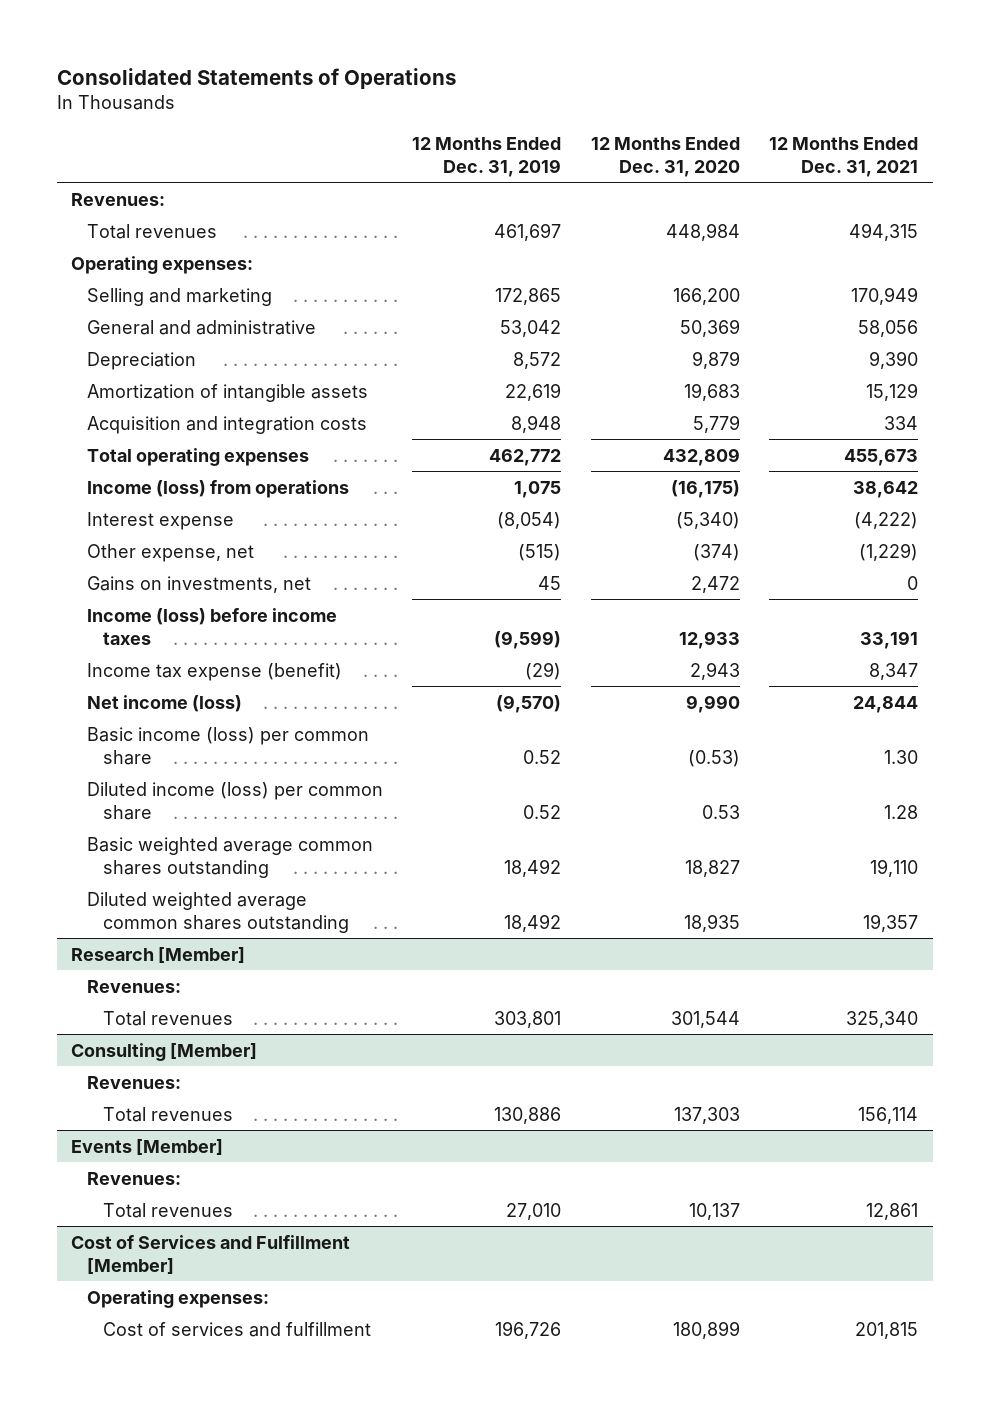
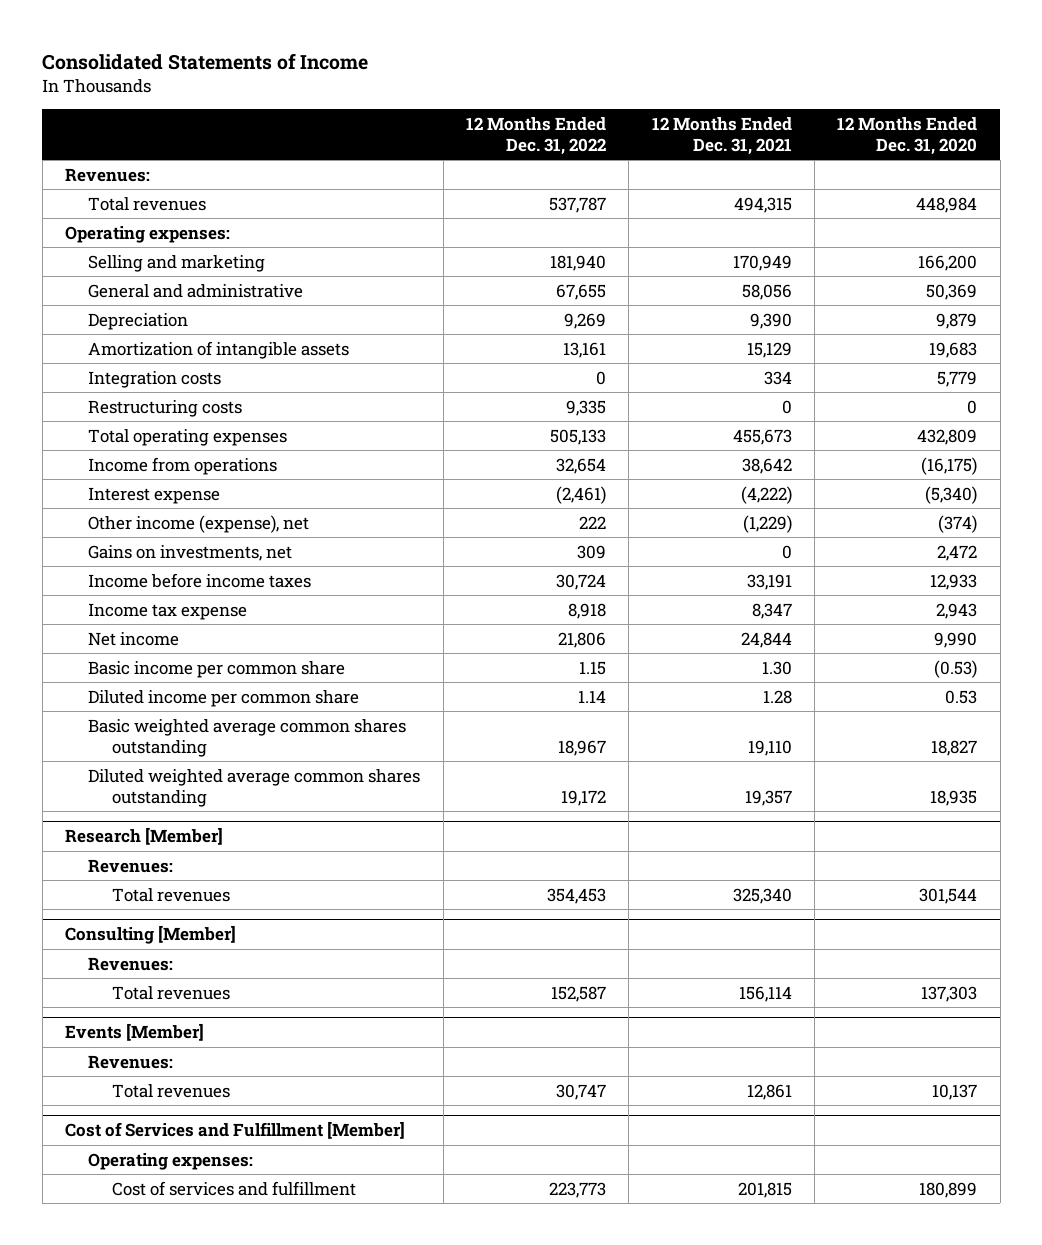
[56,67,456,89] Consolidated Statements of Operations -> [42,52,369,70] Consolidated Statements of Income
[412,136,562,177] 12 Months Ended Dec. 31, 2019 -> none
none -> [466,116,607,155] 12 Months Ended Dec. 31, 2022
[87,415,368,434] Acquisition and integration costs -> [88,370,222,388] Integration costs
none -> [88,399,243,417] Restructuring costs
[87,479,350,498] Income (loss) from operations -> [88,456,278,475] Income from operations
[87,543,255,562] Other expense, net -> [88,514,310,533] Other income (expense), net
[87,607,338,645] Income (loss) before income taxes -> [88,572,312,588] Income before income taxes
[87,662,343,681] Income tax expense (benefit) -> [88,602,248,620] Income tax expense
[87,694,243,712] Net income (loss) -> [88,631,180,646] Net income
[87,726,370,765] Basic income (loss) per common share -> [88,660,346,678] Basic income per common share
[87,781,384,820] Diluted income (loss) per common share -> [88,689,360,707] Diluted income per common share

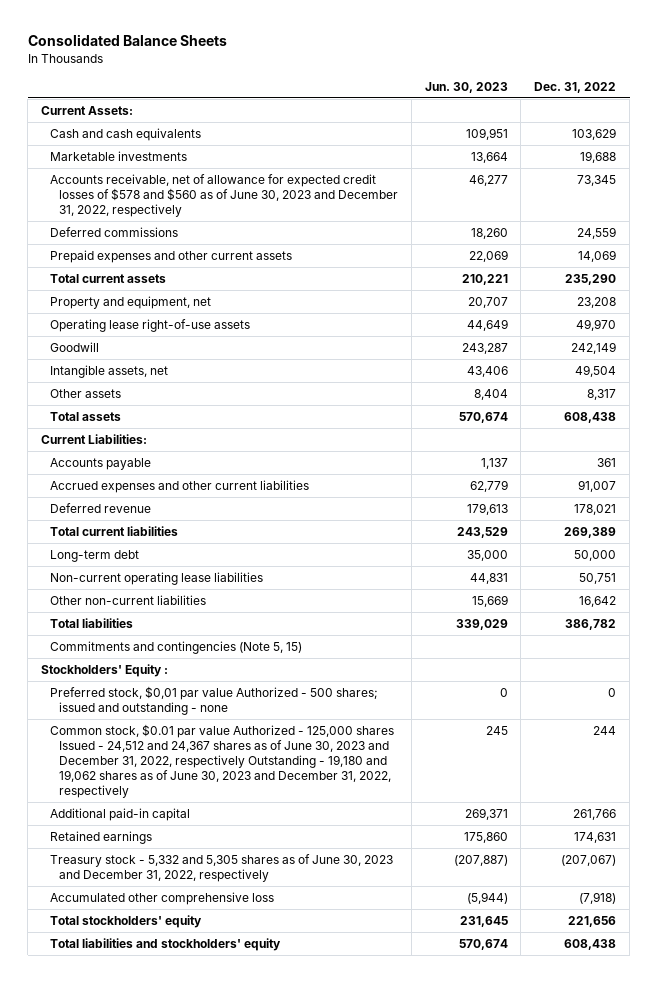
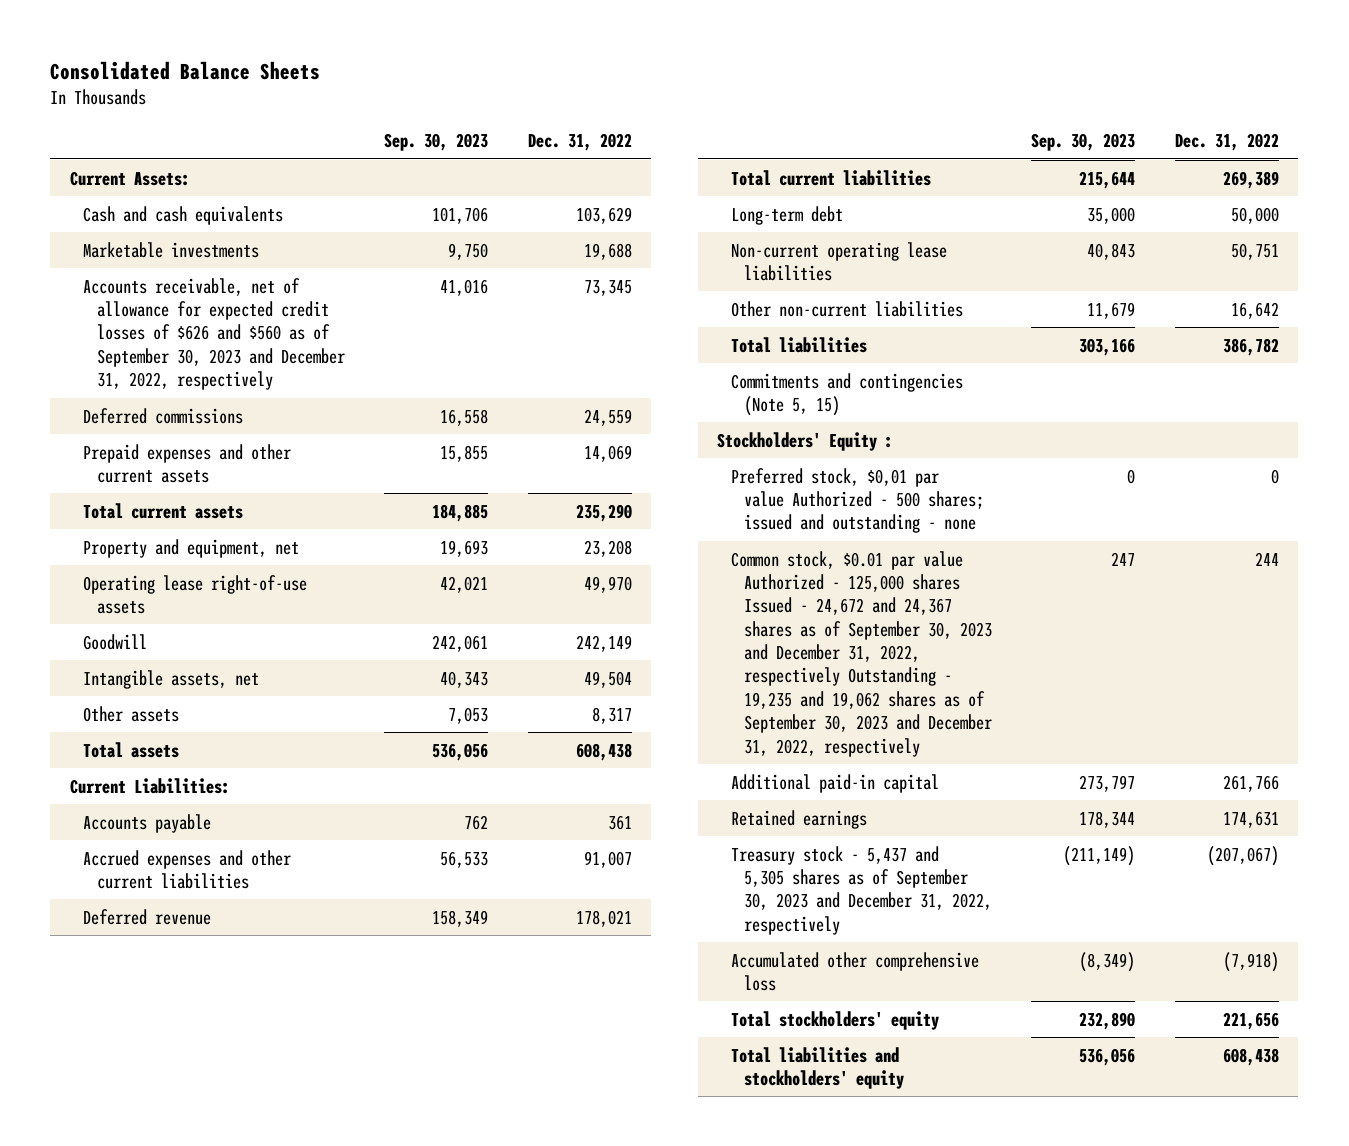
[424,81,508,93] Jun. 30, 2023 -> none
none -> [384,133,489,152] Sep. 30, 2023
[49,173,398,217] Accounts receivable, net of allowance for expected credit losses of $578 and $560 as of June 30, 2023 and December 31, 2022, respectively -> [83,277,345,391] Accounts receivable, net of allowance for expected credit losses of $626 and $560 as of September 30, 2023 and December 31, 2022, respectively
[49,723,394,798] Common stock, $0.01 par value Authorized - 125,000 shares Issued - 24,512 and 24,367 shares as of June 30, 2023 and December 31, 2022, respectively Outstanding - 19,180 and 19,062 shares as of June 30, 2023 and December 31, 2022, respectively -> [730,550,992,757] Common stock, $0.01 par value Authorized - 125,000 shares Issued - 24,672 and 24,367 shares as of September 30, 2023 and December 31, 2022, respectively Outstanding - 19,235 and 19,062 shares as of September 30, 2023 and December 31, 2022, respectively
[49,853,393,882] Treasury stock - 5,332 and 5,305 shares as of June 30, 2023 and December 31, 2022, respectively -> [730,845,992,935] Treasury stock - 5,437 and 5,305 shares as of September 30, 2023 and December 31, 2022, respectively

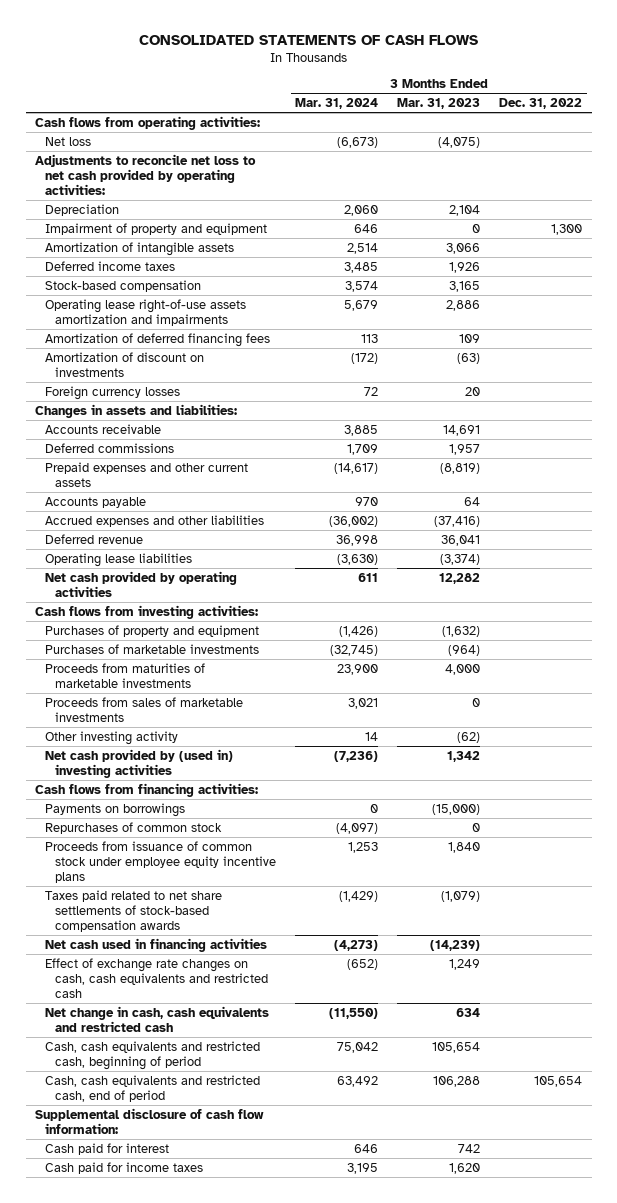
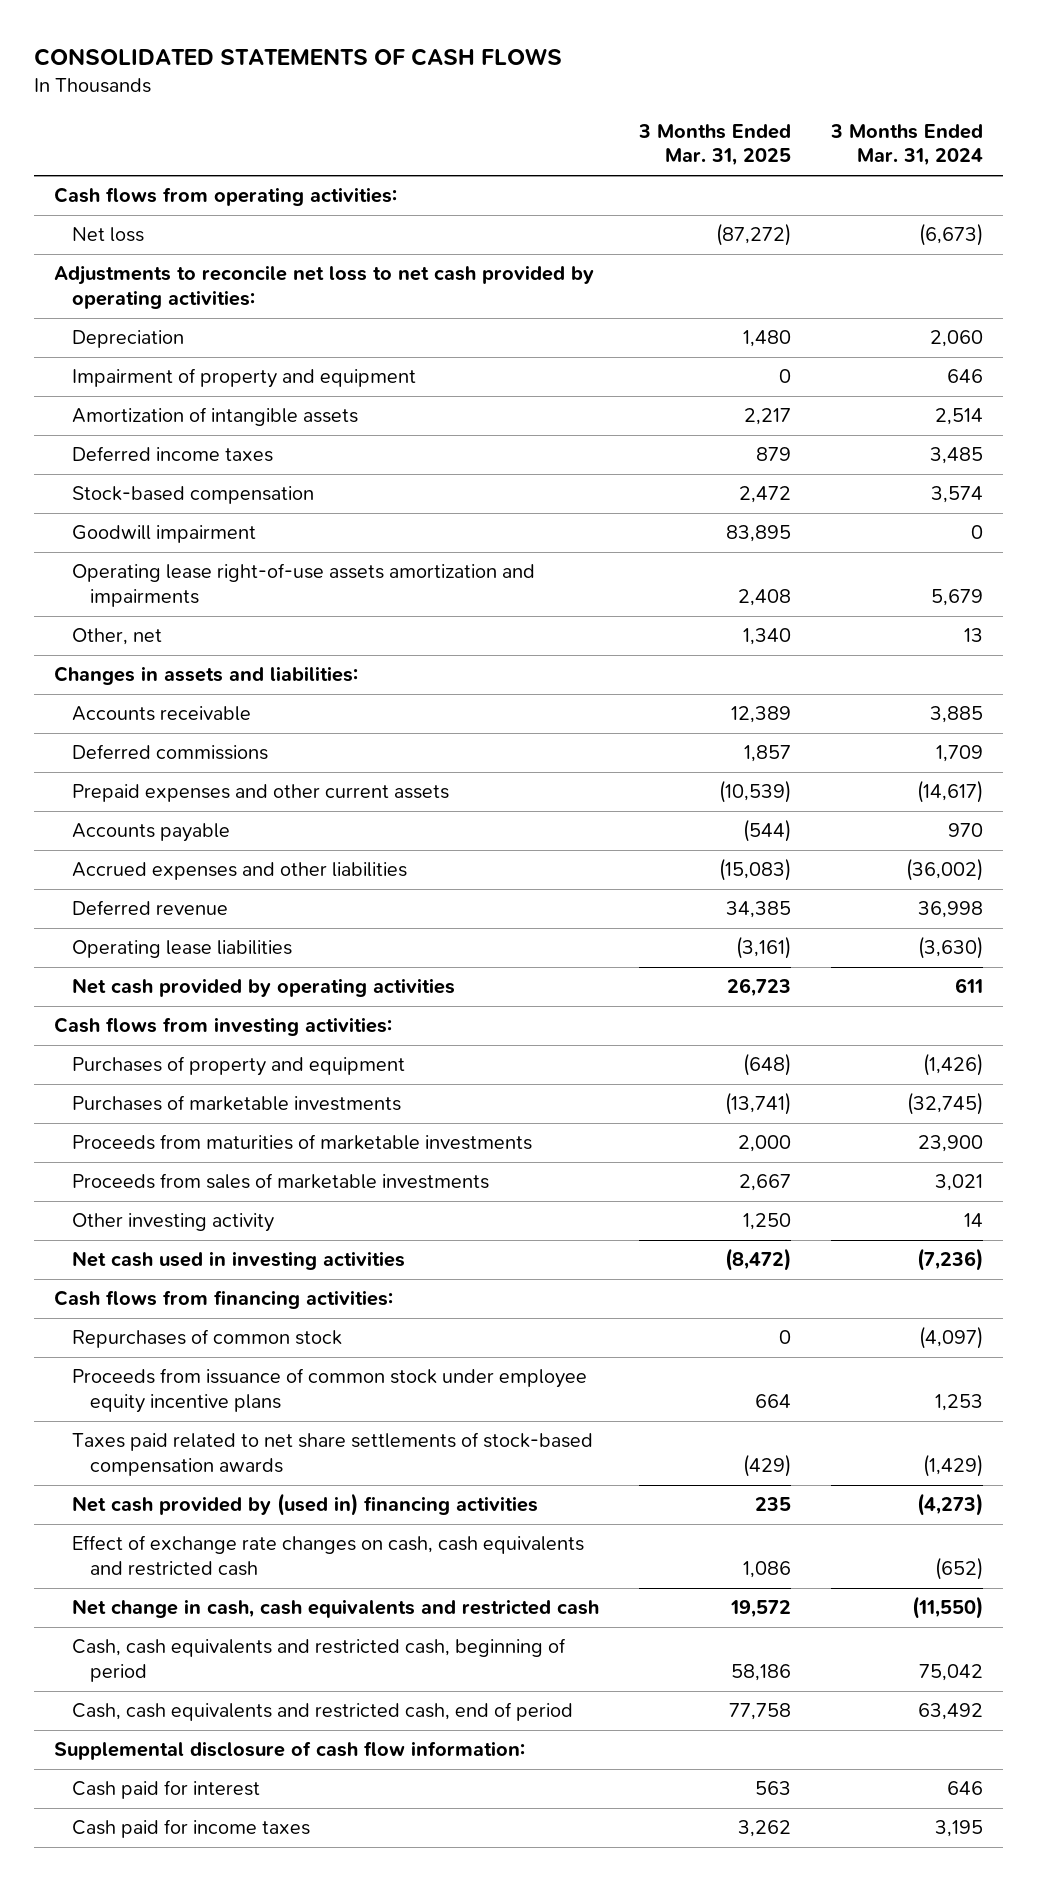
[397,98,481,110] Mar. 31, 2023 -> none
[499,98,583,110] Dec. 31, 2022 -> none
none -> [638,123,792,167] 3 Months Ended Mar. 31, 2025
none -> [72,525,257,544] Goodwill impairment
[45,332,271,347] Amortization of deferred financing fees -> none
[45,351,205,377] Amortization of discount on investments -> none
[45,385,181,400] Foreign currency losses -> none
none -> [72,628,163,646] Other, net
[45,748,234,778] Net cash provided by (used in) investing activities -> [72,1251,406,1271] Net cash used in investing activities
[45,802,186,817] Payments on borrowings -> none
[45,937,268,952] Net cash used in financing activities -> [72,1493,539,1517] Net cash provided by (used in) financing activities

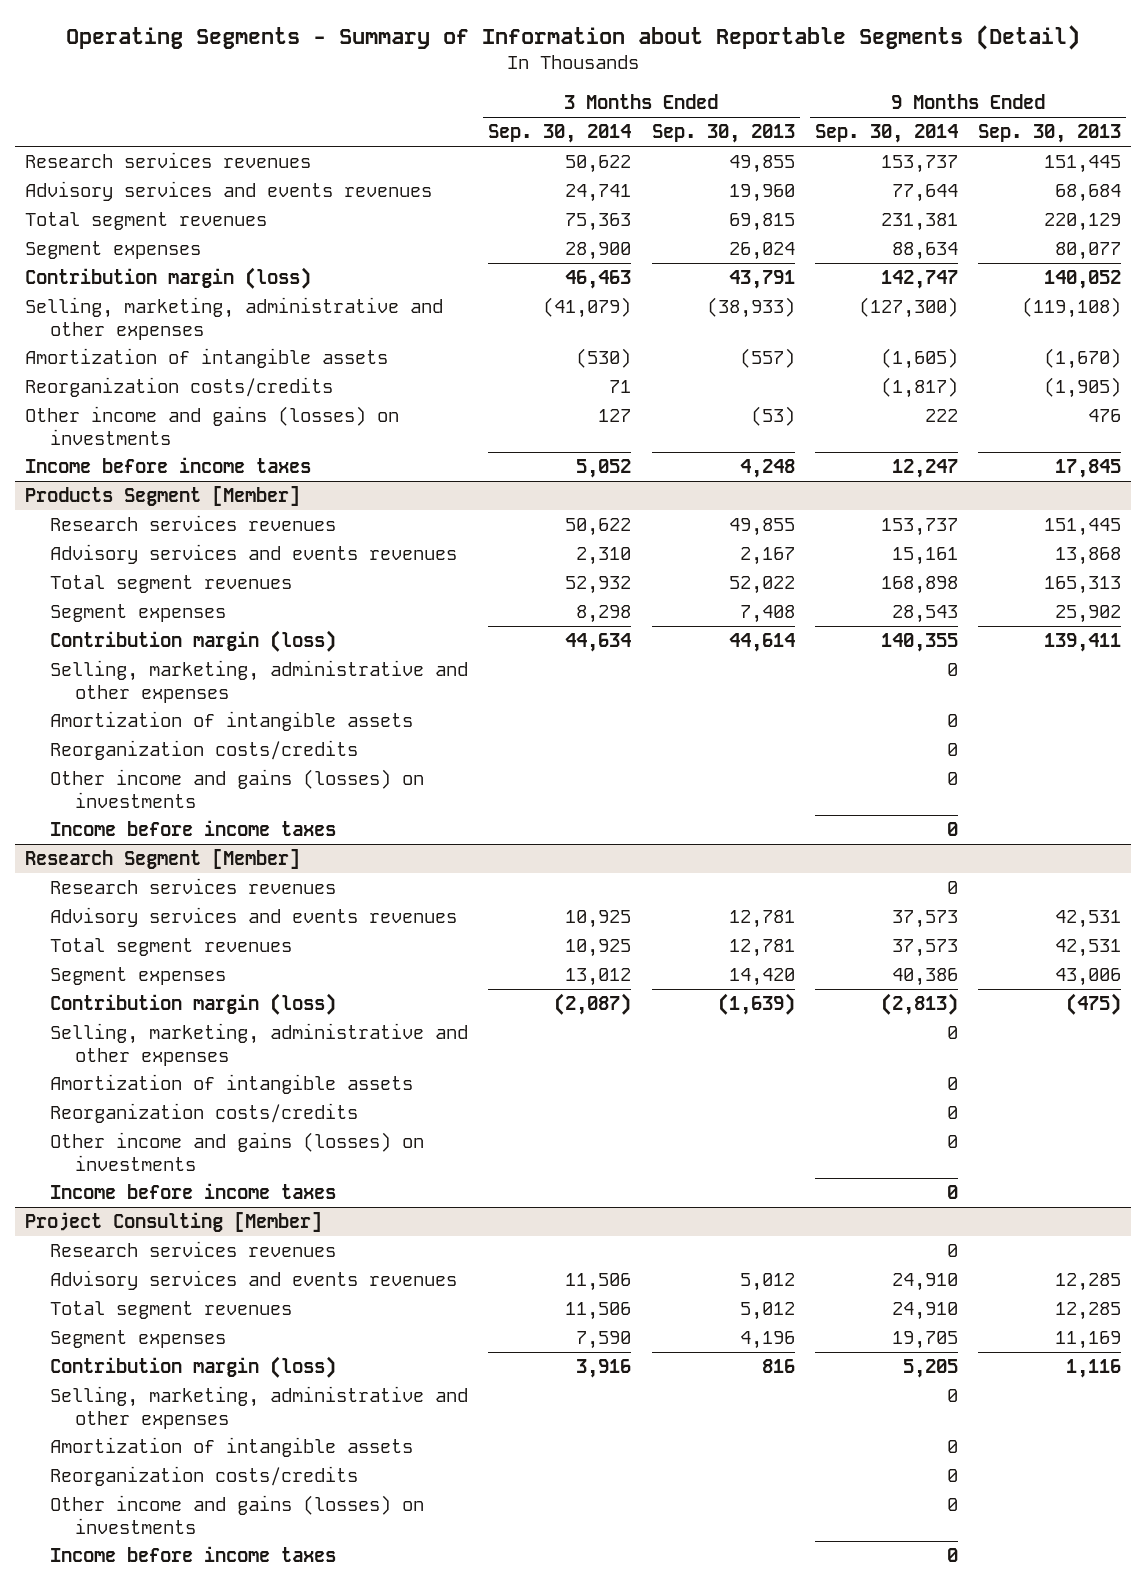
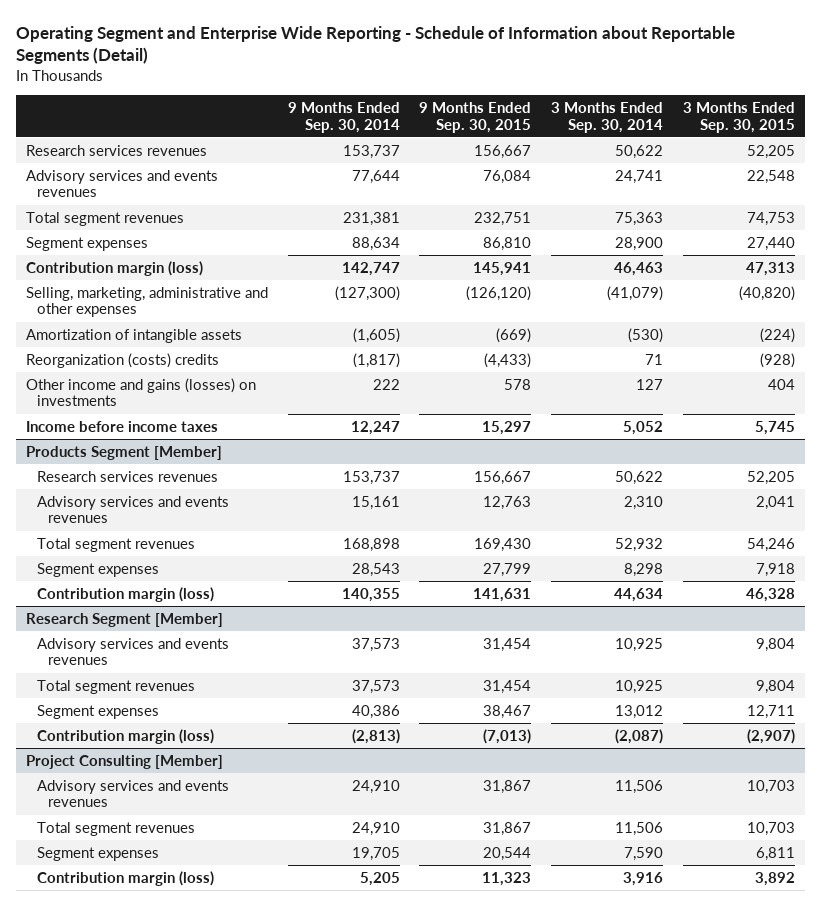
[66,25,1081,51] Operating Segments - Summary of Information about Reportable Segments (Detail) -> [16,25,736,65] Operating Segment and Enterprise Wide Reporting - Schedule of Information about Reportable Segments (Detail)
[651,124,795,144] Sep. 30, 2013 -> none
[978,124,1122,144] Sep. 30, 2013 -> none
none -> [419,101,532,133] 9 Months Ended Sep. 30, 2015
none -> [682,101,795,133] 3 Months Ended Sep. 30, 2015
[25,377,334,398] Reorganization costs/credits -> [25,352,219,368] Reorganization (costs) credits
[50,660,469,703] Selling, marketing, administrative and other expenses -> none
[50,711,414,732] Amortization of intangible assets -> none
[50,740,359,761] Reorganization costs/credits -> none
[50,769,425,808] Other income and gains (losses) on investments -> none
[50,820,337,837] Income before income taxes -> none
[50,878,337,895] Research services revenues -> none
[50,1023,469,1066] Selling, marketing, administrative and other expenses -> none
[50,1074,414,1095] Amortization of intangible assets -> none
[50,1103,359,1124] Reorganization costs/credits -> none
[50,1132,425,1171] Other income and gains (losses) on investments -> none
[50,1183,337,1200] Income before income taxes -> none
[50,1241,337,1258] Research services revenues -> none
[50,1386,469,1429] Selling, marketing, administrative and other expenses -> none
[50,1437,414,1458] Amortization of intangible assets -> none
[50,1466,359,1487] Reorganization costs/credits -> none
[50,1495,425,1534] Other income and gains (losses) on investments -> none
[50,1546,337,1563] Income before income taxes -> none

